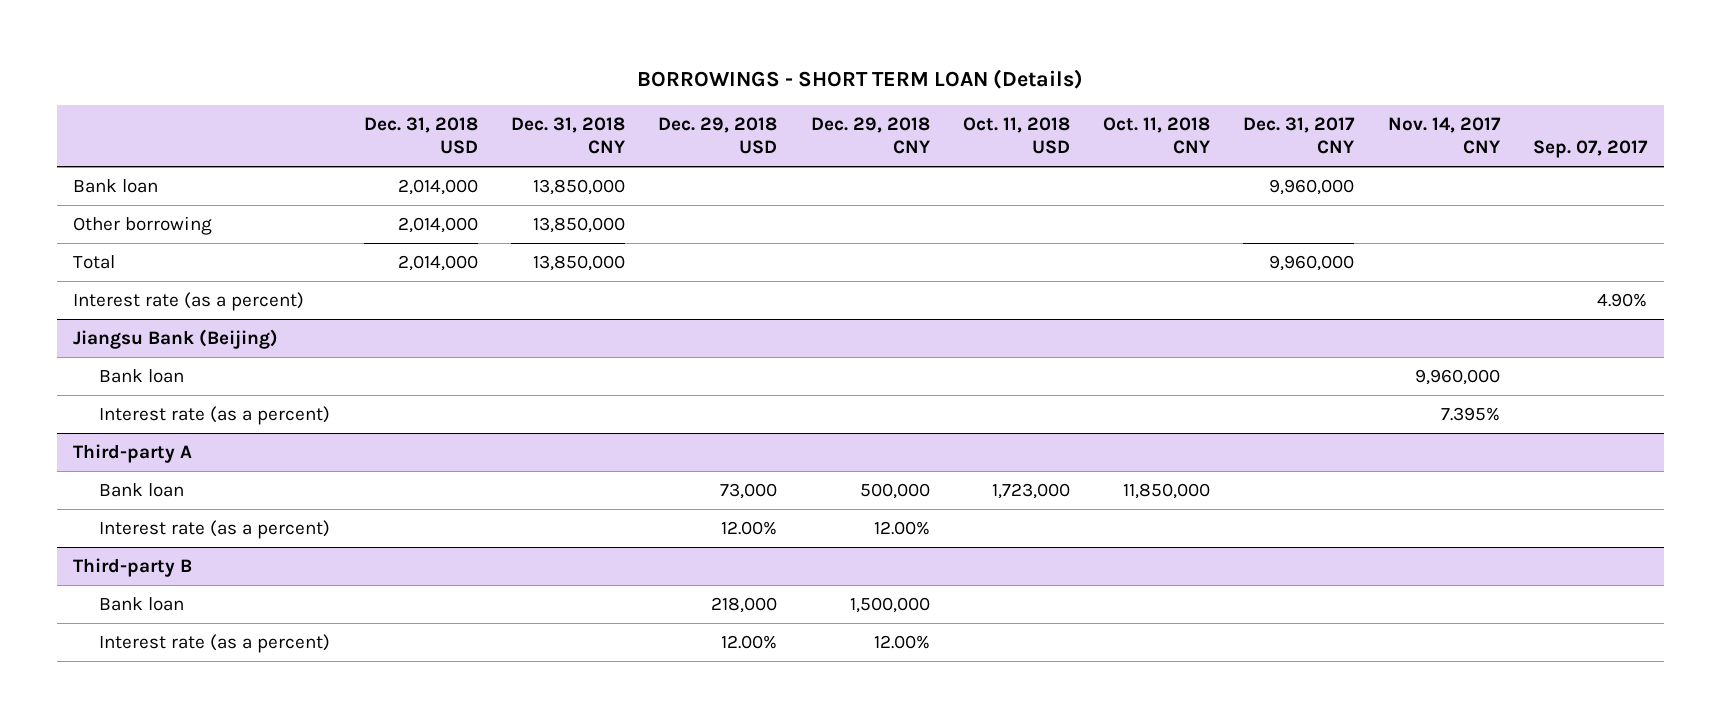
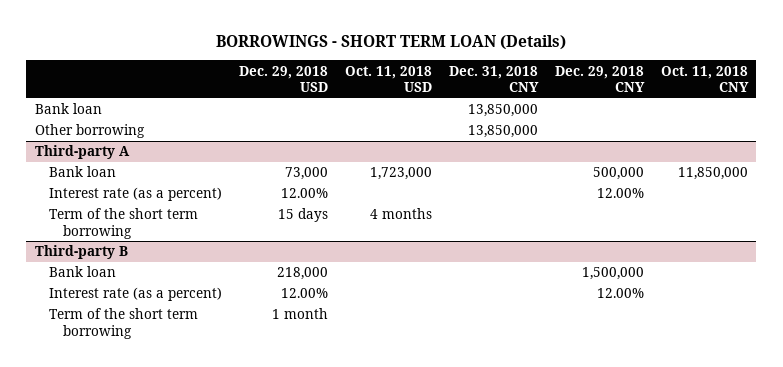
[363,116,478,155] Dec. 31, 2018 USD -> none
[1243,116,1356,155] Dec. 31, 2017 CNY -> none
[1387,116,1501,155] Nov. 14, 2017 CNY -> none
[1533,140,1649,159] Sep. 07, 2017 -> none
[73,255,116,270] Total -> none
[73,292,305,312] Interest rate (as a percent) -> none
[73,329,279,350] Jiangsu Bank (Beijing) -> none
[99,369,185,384] Bank loan -> none
[99,406,331,426] Interest rate (as a percent) -> none
none -> [49,208,199,239] Term of the short term borrowing
none -> [49,308,199,339] Term of the short term borrowing

